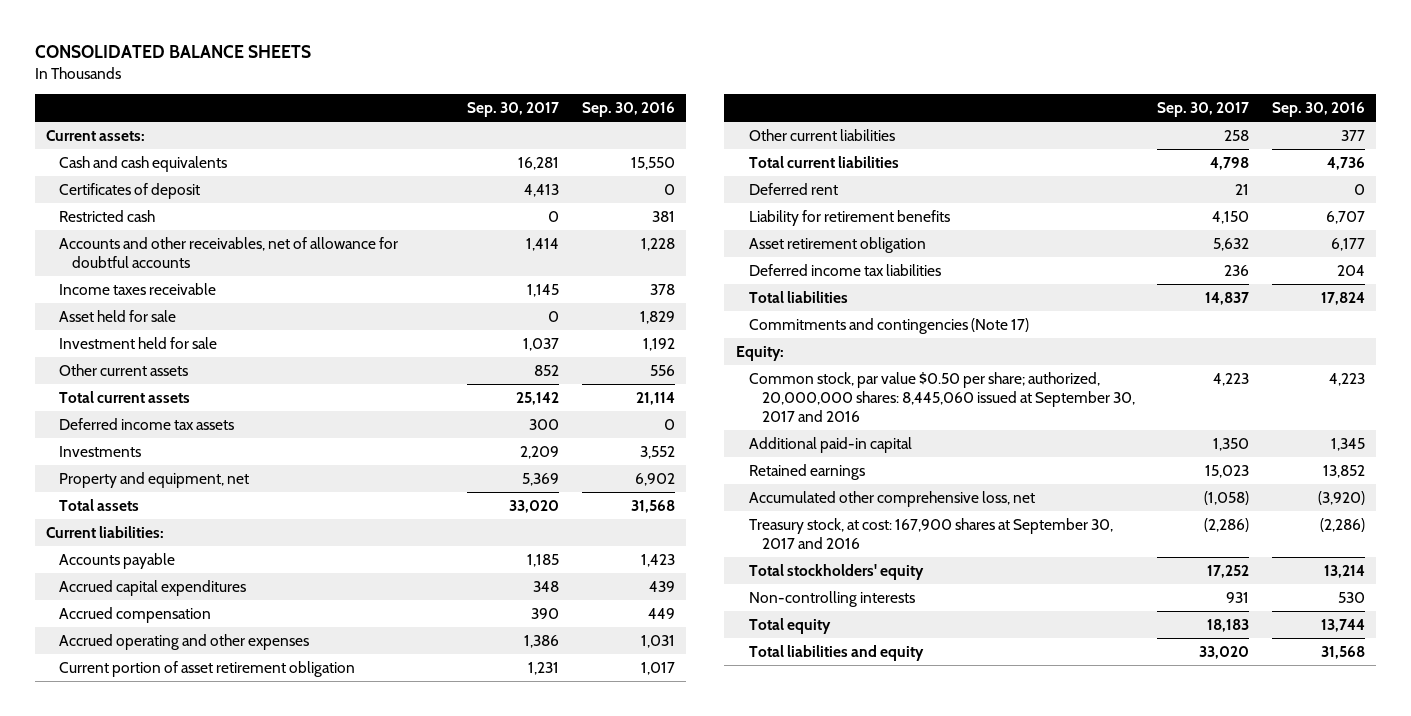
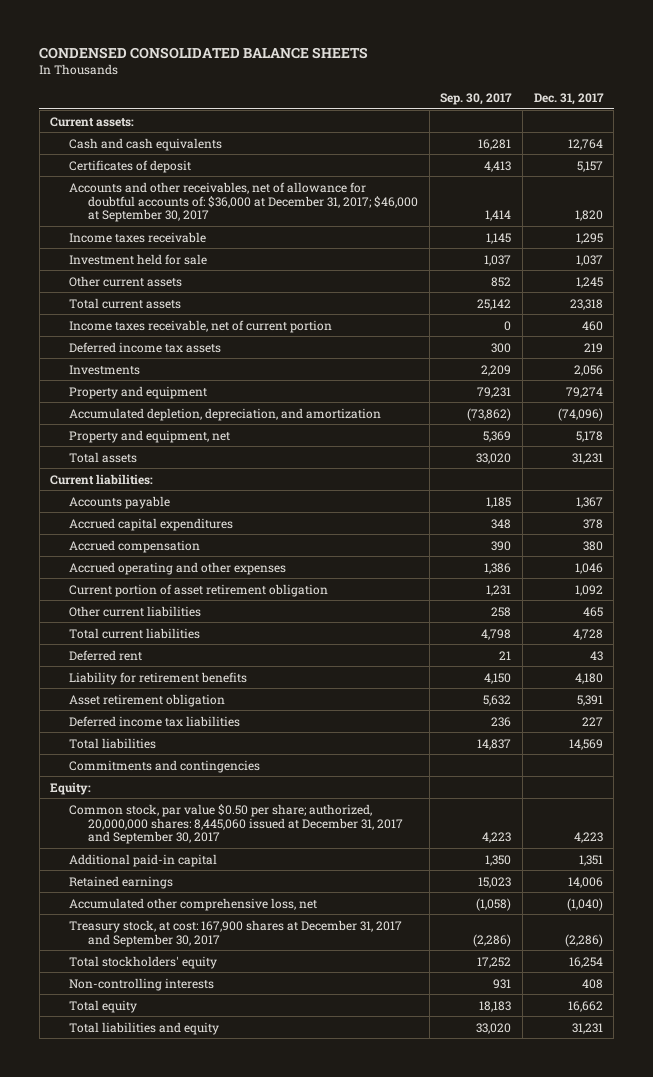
[34,45,311,59] CONSOLIDATED BALANCE SHEETS -> [39,46,369,59] CONDENSED CONSOLIDATED BALANCE SHEETS
[581,102,675,118] Sep. 30, 2016 -> none
none -> [533,92,604,105] Dec. 31, 2017
[58,209,155,222] Restricted cash -> none
[58,236,398,268] Accounts and other receivables, net of allowance for doubtful accounts -> [69,181,418,223] Accounts and other receivables, net of allowance for doubtful accounts of: $36,000 at December 31, 2017; $46,000 at September 30, 2017
[58,309,176,322] Asset held for sale -> none
none -> [69,319,333,333] Income taxes receivable, net of current portion
none -> [69,385,208,399] Property and equipment
none -> [69,407,382,421] Accumulated depletion, depreciation, and amortization
[748,317,1029,334] Commitments and contingencies (Note 17) -> [69,759,261,773] Commitments and contingencies
[748,371,1135,422] Common stock, par value $0.50 per share; authorized, 20,000,000 shares: 8,445,060 issued at September 30, 2017 and 2016 -> [69,803,403,845] Common stock, par value $0.50 per share; authorized, 20,000,000 shares: 8,445,060 issued at December 31, 2017 and September 30, 2017
[748,517,1113,549] Treasury stock, at cost: 167,900 shares at September 30, 2017 and 2016 -> [69,919,403,947] Treasury stock, at cost: 167,900 shares at December 31, 2017 and September 30, 2017

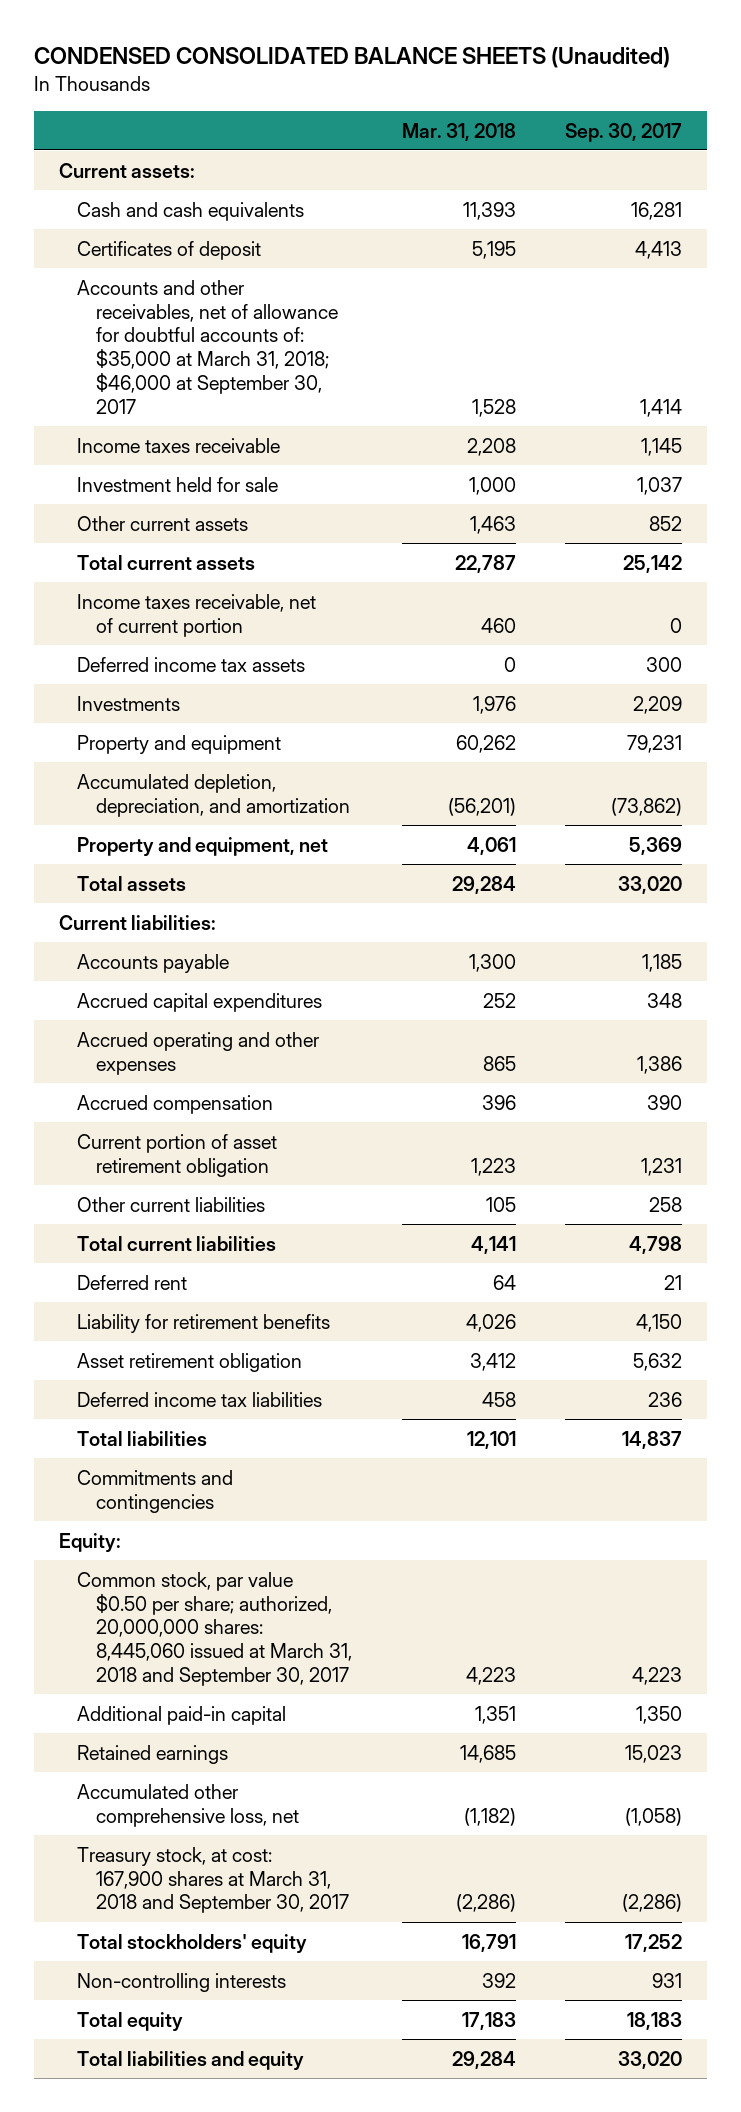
[39,46,369,59] CONDENSED CONSOLIDATED BALANCE SHEETS -> [33,47,670,69] CONDENSED CONSOLIDATED BALANCE SHEETS (Unaudited)
[533,92,604,105] Dec. 31, 2017 -> none
none -> [401,122,516,141] Mar. 31, 2018
[69,181,418,223] Accounts and other receivables, net of allowance for doubtful accounts of: $36,000 at December 31, 2017; $46,000 at September 30, 2017 -> [77,279,339,414] Accounts and other receivables, net of allowance for doubtful accounts of: $35,000 at March 31, 2018; $46,000 at September 30, 2017
[69,539,201,553] Accrued compensation -> [77,1094,274,1114] Accrued compensation
[69,803,403,845] Common stock, par value $0.50 per share; authorized, 20,000,000 shares: 8,445,060 issued at December 31, 2017 and September 30, 2017 -> [77,1571,353,1687] Common stock, par value $0.50 per share; authorized, 20,000,000 shares: 8,445,060 issued at March 31, 2018 and September 30, 2017
[69,919,403,947] Treasury stock, at cost: 167,900 shares at December 31, 2017 and September 30, 2017 -> [77,1846,350,1914] Treasury stock, at cost: 167,900 shares at March 31, 2018 and September 30, 2017

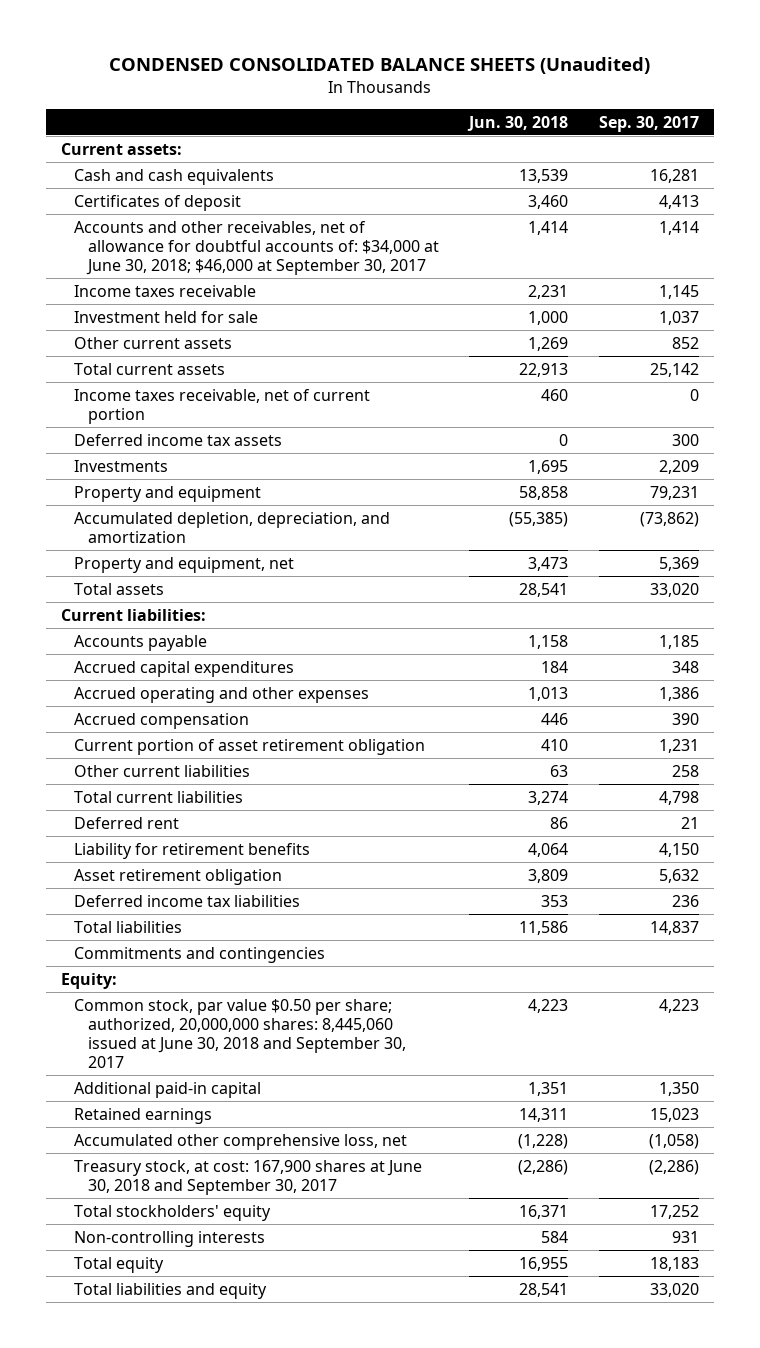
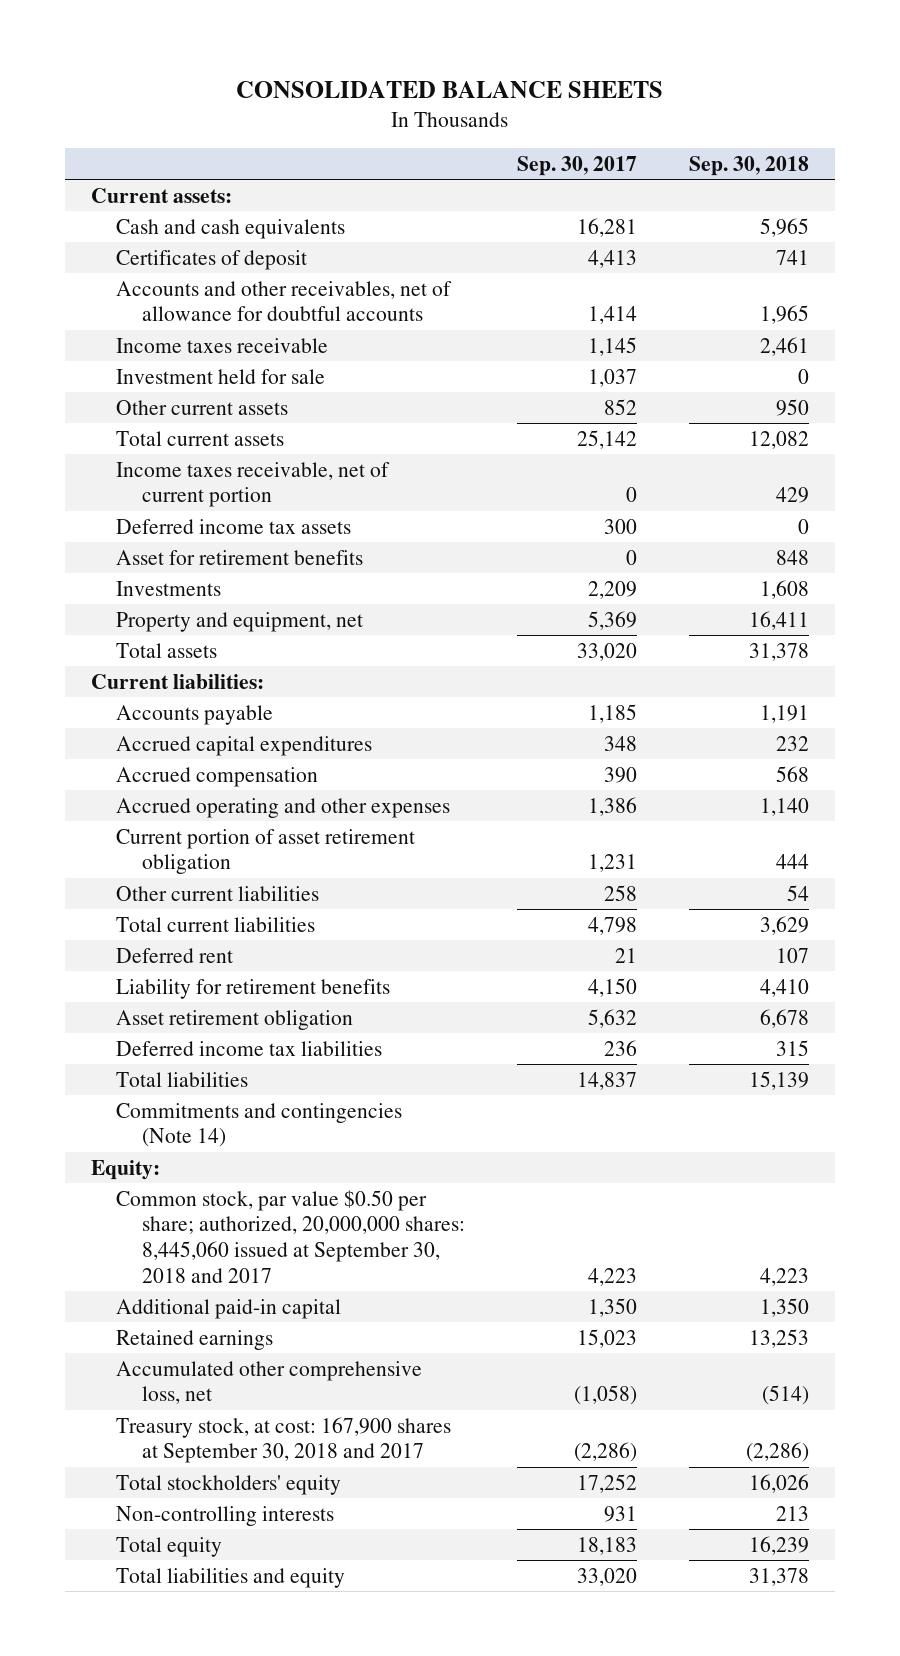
[108,56,650,74] CONDENSED CONSOLIDATED BALANCE SHEETS (Unaudited) -> [235,81,663,99] CONSOLIDATED BALANCE SHEETS
[467,115,569,131] Jun. 30, 2018 -> none
none -> [688,156,809,177] Sep. 30, 2018
[74,220,439,276] Accounts and other receivables, net of allowance for doubtful accounts of: $34,000 at June 30, 2018; $46,000 at September 30, 2017 -> [116,280,453,322] Accounts and other receivables, net of allowance for doubtful accounts
none -> [116,549,364,565] Asset for retirement benefits
[74,485,262,502] Property and equipment -> none
[74,511,391,543] Accumulated depletion, depreciation, and amortization -> none
[74,686,370,703] Accrued operating and other expenses -> [116,797,451,818] Accrued operating and other expenses
[74,946,326,963] Commitments and contingencies -> [116,1102,403,1148] Commitments and contingencies (Note 14)
[74,998,406,1069] Common stock, par value $0.50 per share; authorized, 20,000,000 shares: 8,445,060 issued at June 30, 2018 and September 30, 2017 -> [116,1189,465,1283] Common stock, par value $0.50 per share; authorized, 20,000,000 shares: 8,445,060 issued at September 30, 2018 and 2017
[74,1159,423,1195] Treasury stock, at cost: 167,900 shares at June 30, 2018 and September 30, 2017 -> [116,1416,452,1464] Treasury stock, at cost: 167,900 shares at September 30, 2018 and 2017

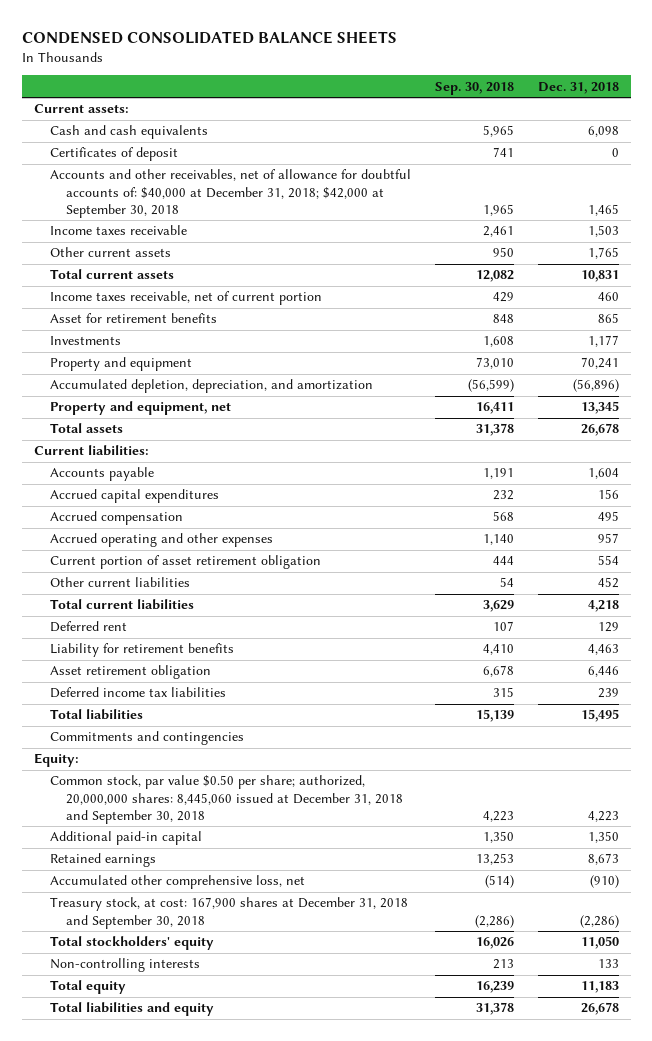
[235,81,663,99] CONSOLIDATED BALANCE SHEETS -> [21,31,397,45] CONDENSED CONSOLIDATED BALANCE SHEETS
[516,156,637,177] Sep. 30, 2017 -> none
none -> [537,81,619,94] Dec. 31, 2018
[116,280,453,322] Accounts and other receivables, net of allowance for doubtful accounts -> [50,169,412,218] Accounts and other receivables, net of allowance for doubtful accounts of: $40,000 at December 31, 2018; $42,000 at September 30, 2018
[116,368,326,384] Investment held for sale -> none
[116,518,352,534] Deferred income tax assets -> none
none -> [50,357,193,372] Property and equipment
none -> [50,379,374,394] Accumulated depletion, depreciation, and amortization
[116,1102,403,1148] Commitments and contingencies (Note 14) -> [50,731,245,746] Commitments and contingencies
[116,1189,465,1283] Common stock, par value $0.50 per share; authorized, 20,000,000 shares: 8,445,060 issued at September 30, 2018 and 2017 -> [50,775,404,824] Common stock, par value $0.50 per share; authorized, 20,000,000 shares: 8,445,060 issued at December 31, 2018 and September 30, 2018
[116,1416,452,1464] Treasury stock, at cost: 167,900 shares at September 30, 2018 and 2017 -> [50,897,409,929] Treasury stock, at cost: 167,900 shares at December 31, 2018 and September 30, 2018

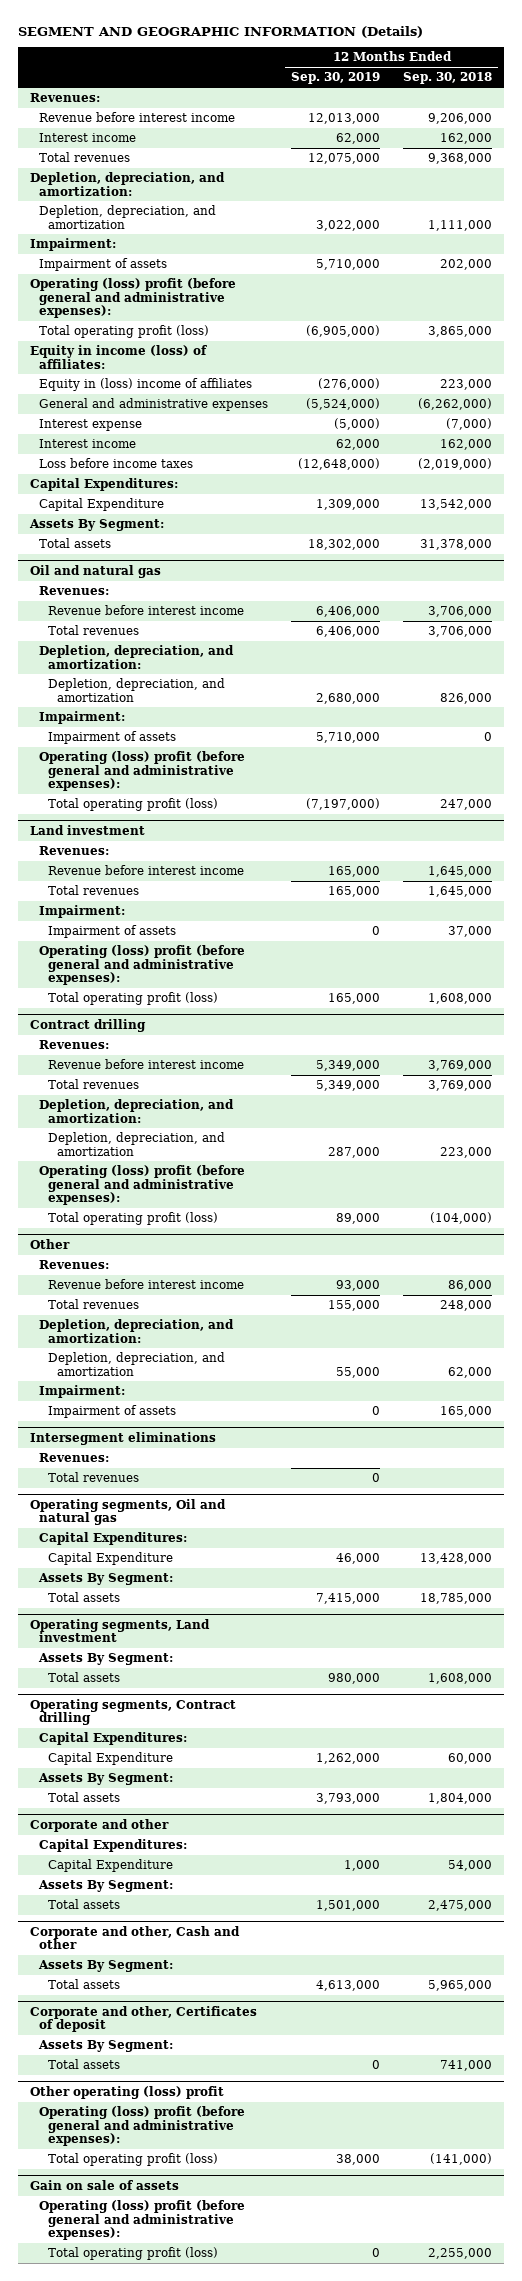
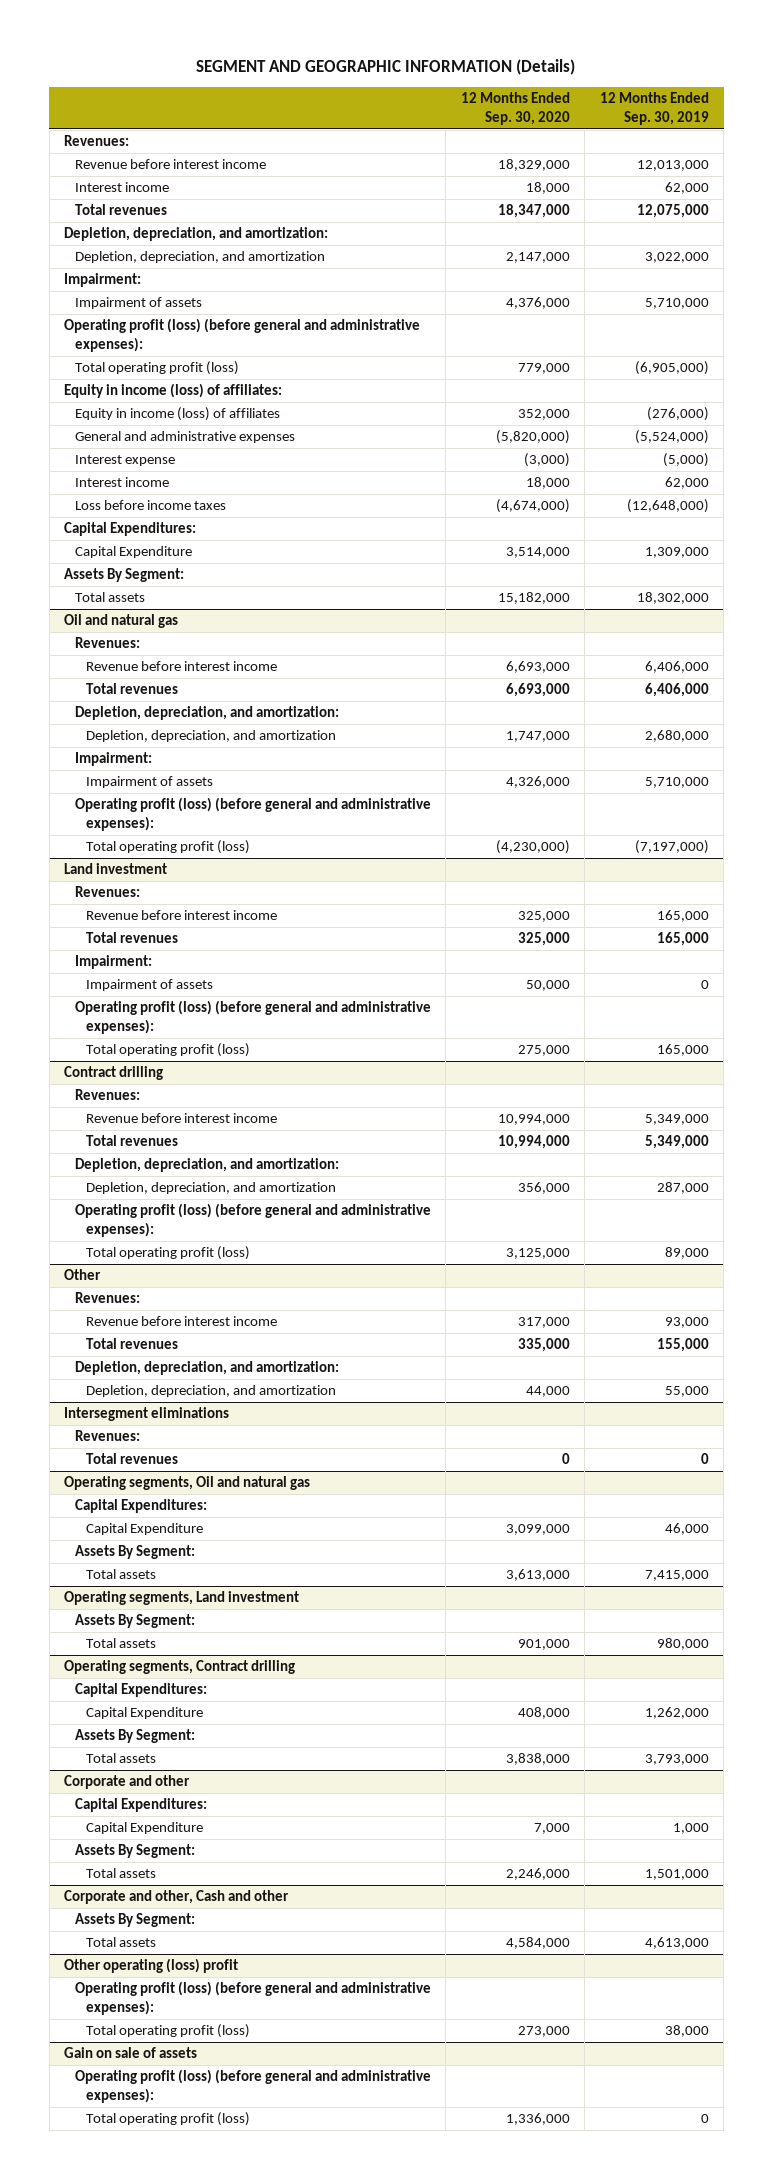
[403,72,493,85] Sep. 30, 2018 -> none
none -> [460,92,570,126] 12 Months Ended Sep. 30, 2020
[29,278,236,318] Operating (loss) profit (before general and administrative expenses): -> [64,318,421,353] Operating profit (loss) (before general and administrative expenses):
[38,378,252,392] Equity in (loss) income of affiliates -> [75,407,281,422] Equity in income (loss) of affiliates
[38,751,245,791] Operating (loss) profit (before general and administrative expenses): -> [75,797,432,832] Operating profit (loss) (before general and administrative expenses):
[38,945,245,985] Operating (loss) profit (before general and administrative expenses): -> [75,1000,432,1035] Operating profit (loss) (before general and administrative expenses):
[38,1165,245,1205] Operating (loss) profit (before general and administrative expenses): -> [75,1203,432,1238] Operating profit (loss) (before general and administrative expenses):
[38,1385,125,1399] Impairment: -> none
[47,1405,176,1419] Impairment of assets -> none
[29,2005,257,2033] Corporate and other, Certificates of deposit -> none
[37,2040,173,2053] Assets By Segment: -> none
[47,2059,120,2070] Total assets -> none
[38,2106,245,2146] Operating (loss) profit (before general and administrative expenses): -> [75,1981,432,2016] Operating profit (loss) (before general and administrative expenses):
[38,2200,245,2240] Operating (loss) profit (before general and administrative expenses): -> [75,2069,432,2104] Operating profit (loss) (before general and administrative expenses):

